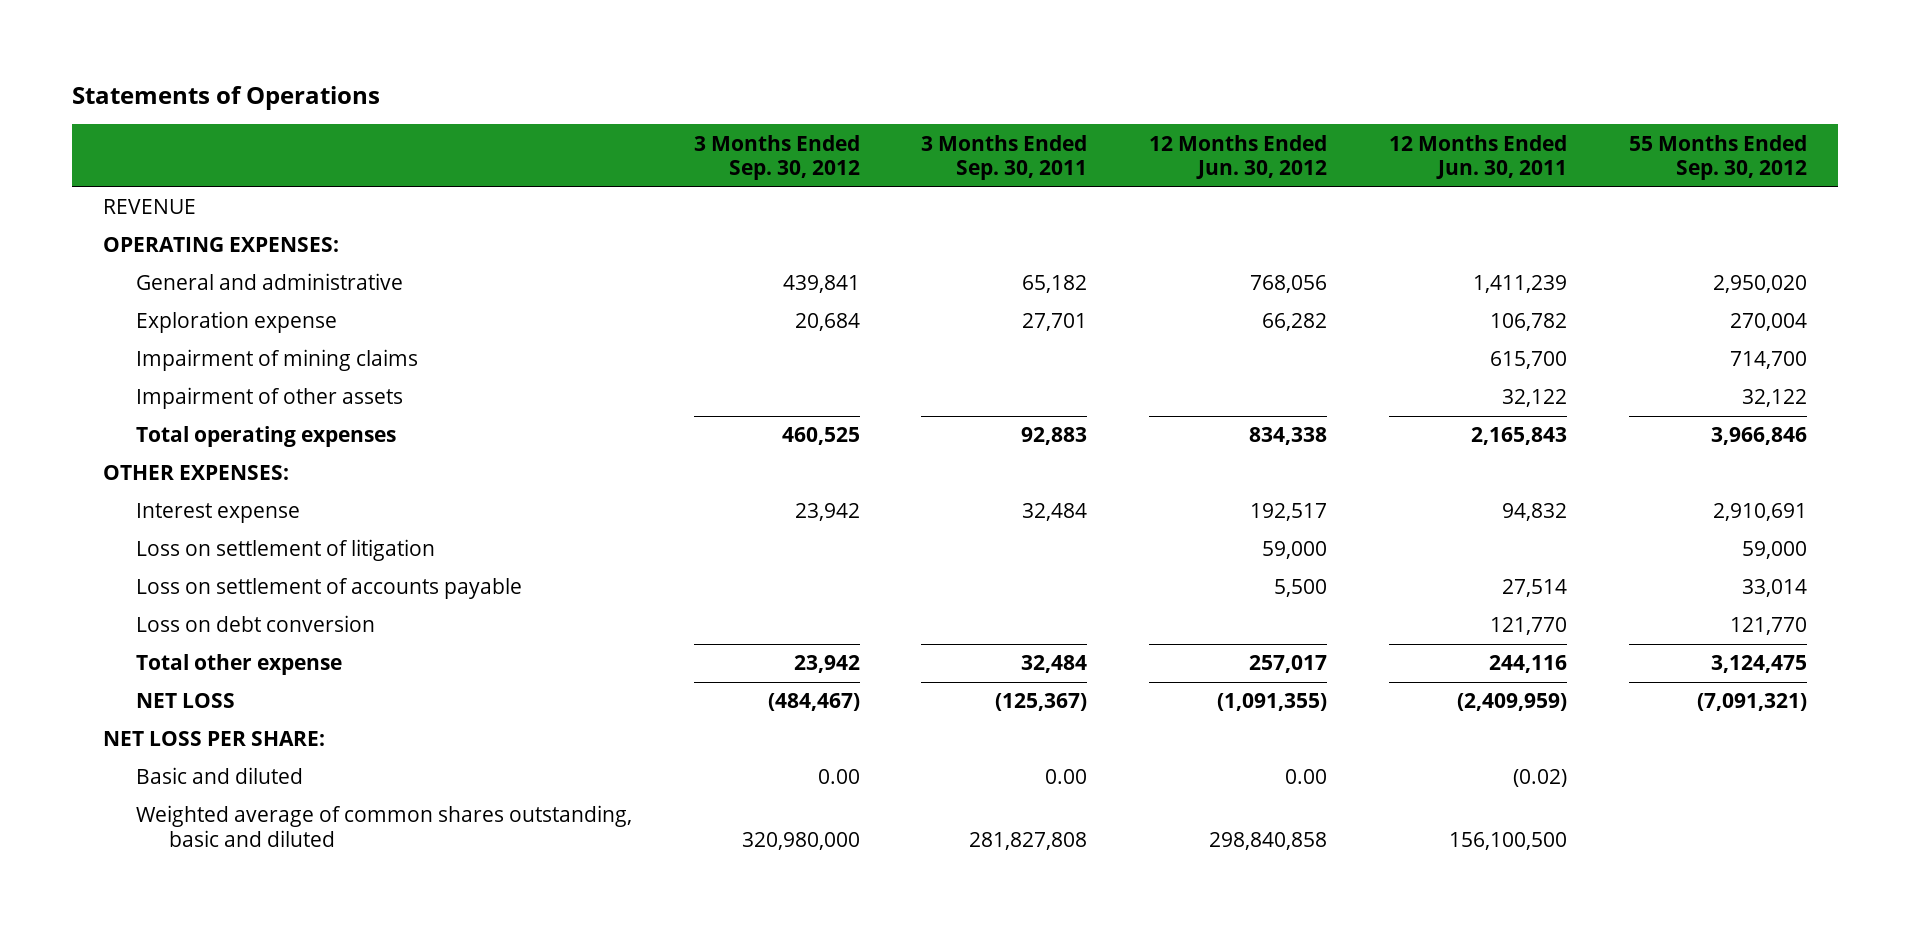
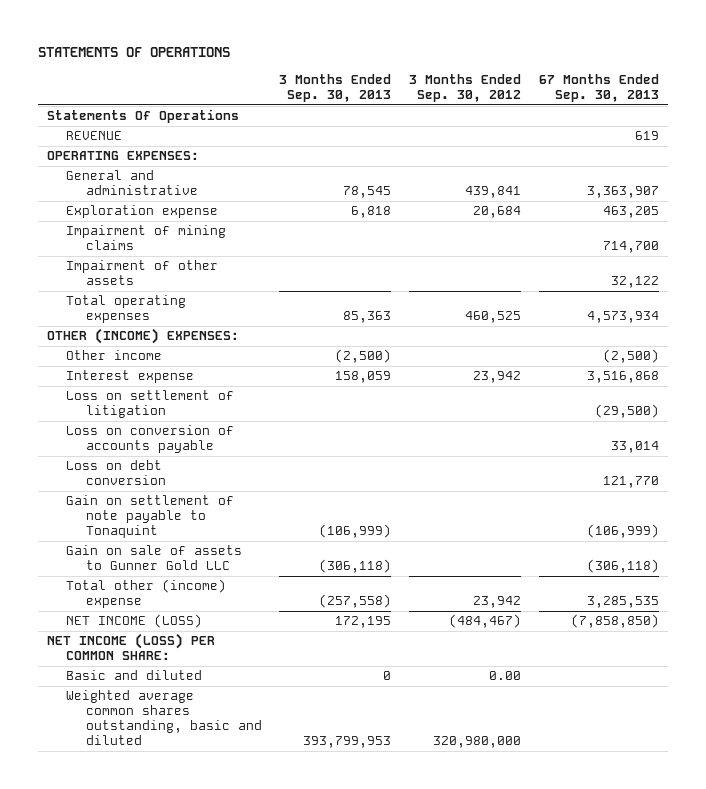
[71,85,380,110] Statements of Operations -> [38,47,231,58] STATEMENTS OF OPERATIONS
[921,134,1088,181] 3 Months Ended Sep. 30, 2011 -> none
[1149,134,1328,180] 12 Months Ended Jun. 30, 2012 -> none
[1389,134,1568,180] 12 Months Ended Jun. 30, 2011 -> none
[1629,134,1808,181] 55 Months Ended Sep. 30, 2012 -> none
none -> [279,74,392,102] 3 Months Ended Sep. 30, 2013
none -> [539,74,660,102] 67 Months Ended Sep. 30, 2013
none -> [47,109,240,124] Statements Of Operations
[102,465,289,481] OTHER EXPENSES: -> [47,328,240,345] OTHER (INCOME) EXPENSES:
none -> [66,350,163,361] Other income
[135,578,522,600] Loss on settlement of accounts payable -> [66,425,235,454] Loss on conversion of accounts payable
none -> [66,495,235,539] Gain on settlement of note payable to Tonaquint
none -> [66,545,243,571] Gain on sale of assets to Gunner Gold LLC
[135,654,342,676] Total other expense -> [66,579,227,609] Total other (income) expense
[135,693,235,709] NET LOSS -> [66,614,203,629] NET INCOME (LOSS)
[102,731,325,747] NET LOSS PER SHARE: -> [47,633,216,661] NET INCOME (LOSS) PER COMMON SHARE:
[135,805,632,847] Weighted average of common shares outstanding, basic and diluted -> [66,690,262,745] Weighted average common shares outstanding, basic and diluted

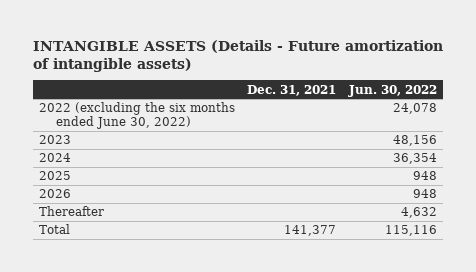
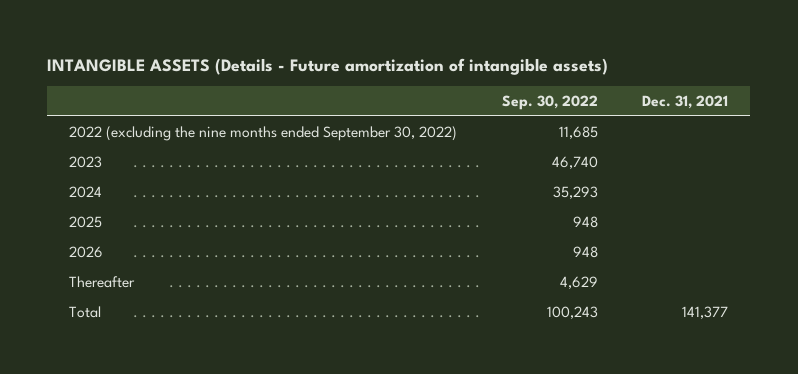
[348,84,438,97] Jun. 30, 2022 -> none
none -> [501,95,598,111] Sep. 30, 2022
[38,102,235,130] 2022 (excluding the six months ended June 30, 2022) -> [69,125,458,141] 2022 (excluding the nine months ended September 30, 2022)

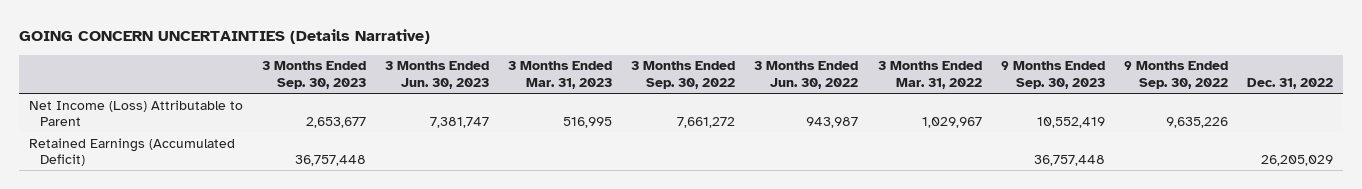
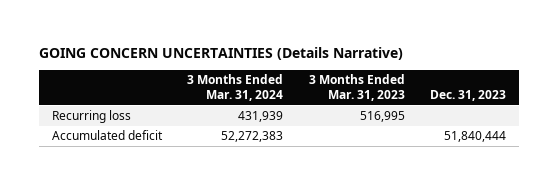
[261,61,366,90] 3 Months Ended Sep. 30, 2023 -> none
[384,61,489,90] 3 Months Ended Jun. 30, 2023 -> none
[631,61,736,90] 3 Months Ended Sep. 30, 2022 -> none
[754,61,859,90] 3 Months Ended Jun. 30, 2022 -> none
[877,61,982,90] 3 Months Ended Mar. 31, 2022 -> none
[1000,61,1105,90] 9 Months Ended Sep. 30, 2023 -> none
[1123,61,1228,90] 9 Months Ended Sep. 30, 2022 -> none
[1246,78,1333,90] Dec. 31, 2022 -> none
none -> [187,74,284,102] 3 Months Ended Mar. 31, 2024
none -> [429,90,506,102] Dec. 31, 2023
[28,99,243,127] Net Income (Loss) Attributable to Parent -> [51,110,131,124] Recurring loss
[28,137,235,167] Retained Earnings (Accumulated Deficit) -> [51,130,163,141] Accumulated deficit

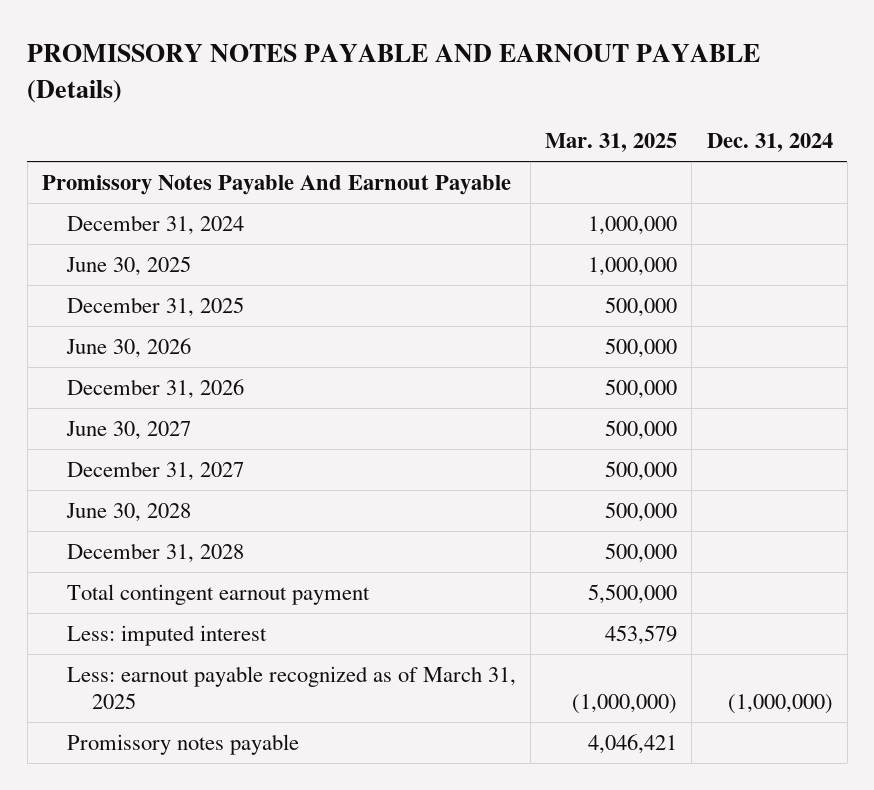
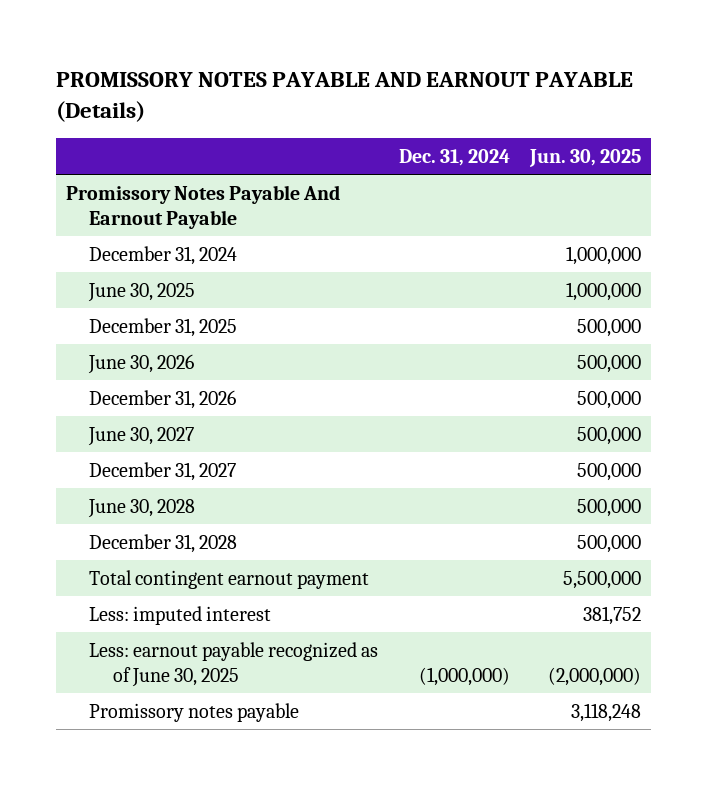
[545,133,678,153] Mar. 31, 2025 -> none
none -> [528,149,641,168] Jun. 30, 2025
[66,665,516,709] Less: earnout payable recognized as of March 31, 2025 -> [89,641,379,688] Less: earnout payable recognized as of June 30, 2025

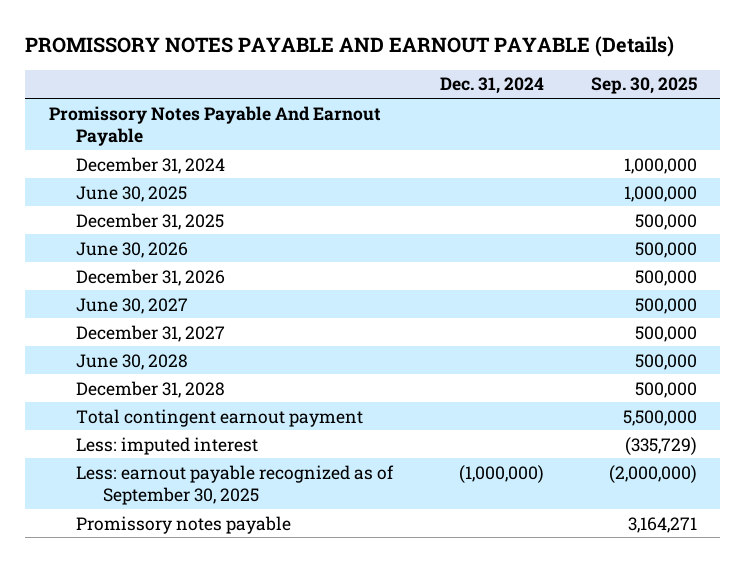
[528,149,641,168] Jun. 30, 2025 -> none
none -> [590,77,697,95] Sep. 30, 2025
[89,641,379,688] Less: earnout payable recognized as of June 30, 2025 -> [76,464,395,505] Less: earnout payable recognized as of September 30, 2025

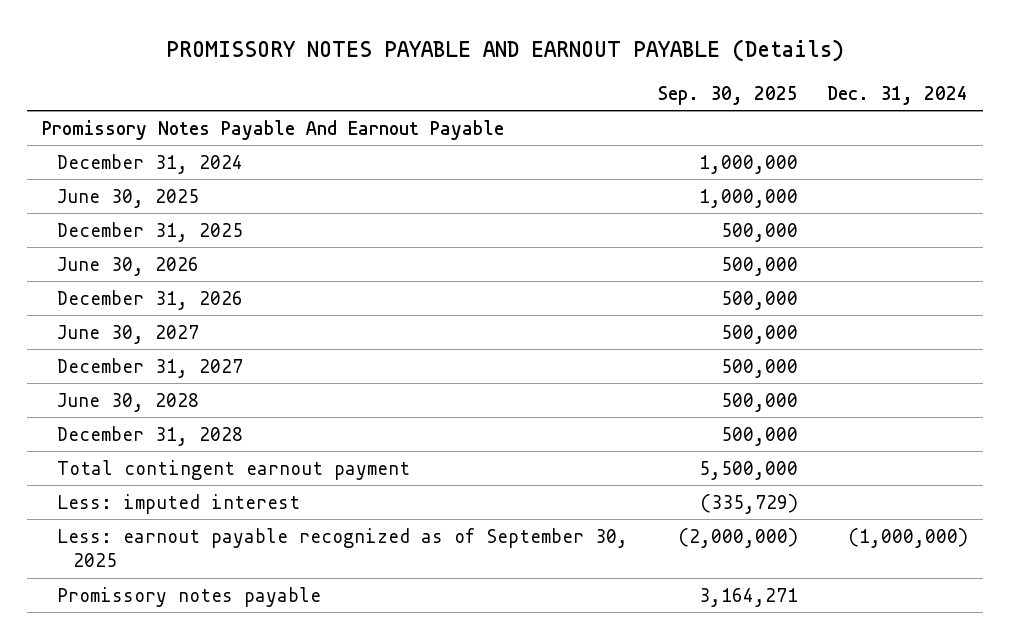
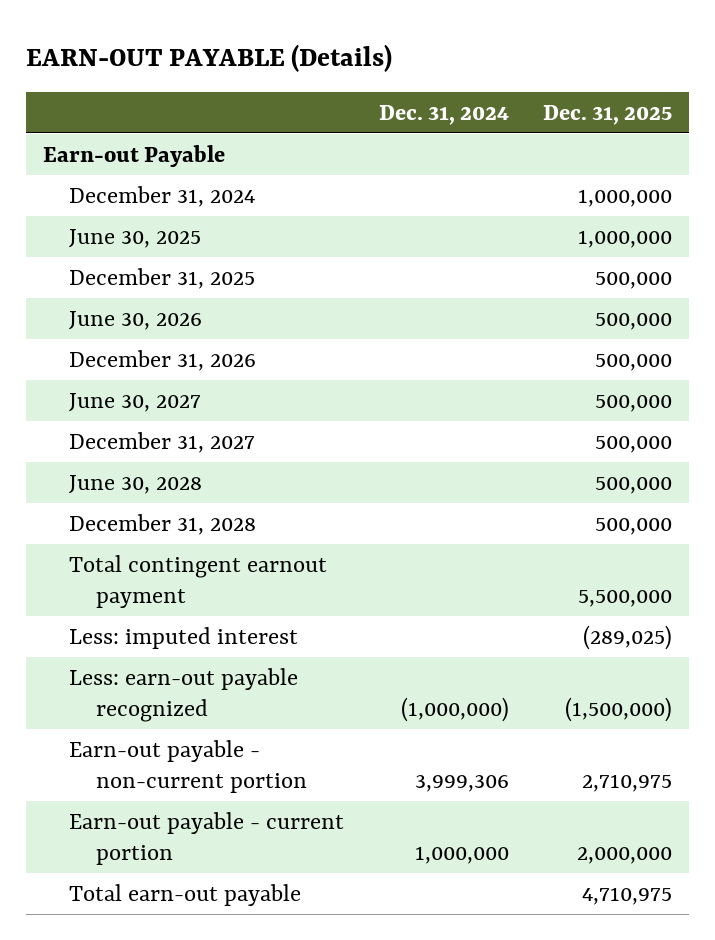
[166,38,845,62] PROMISSORY NOTES PAYABLE AND EARNOUT PAYABLE (Details) -> [26,44,393,73] EARN-OUT PAYABLE (Details)
[657,85,798,105] Sep. 30, 2025 -> none
none -> [542,104,672,125] Dec. 31, 2025
[41,119,504,140] Promissory Notes Payable And Earnout Payable -> none
none -> [43,144,226,167] Earn-out Payable
[57,527,629,568] Less: earnout payable recognized as of September 30, 2025 -> none
[57,586,322,607] Promissory notes payable -> none
none -> [69,667,299,722] Less: earn-out payable recognized
none -> [69,739,307,793] Earn-out payable - non-current portion
none -> [69,811,345,865] Earn-out payable - current portion
none -> [69,883,302,906] Total earn-out payable

